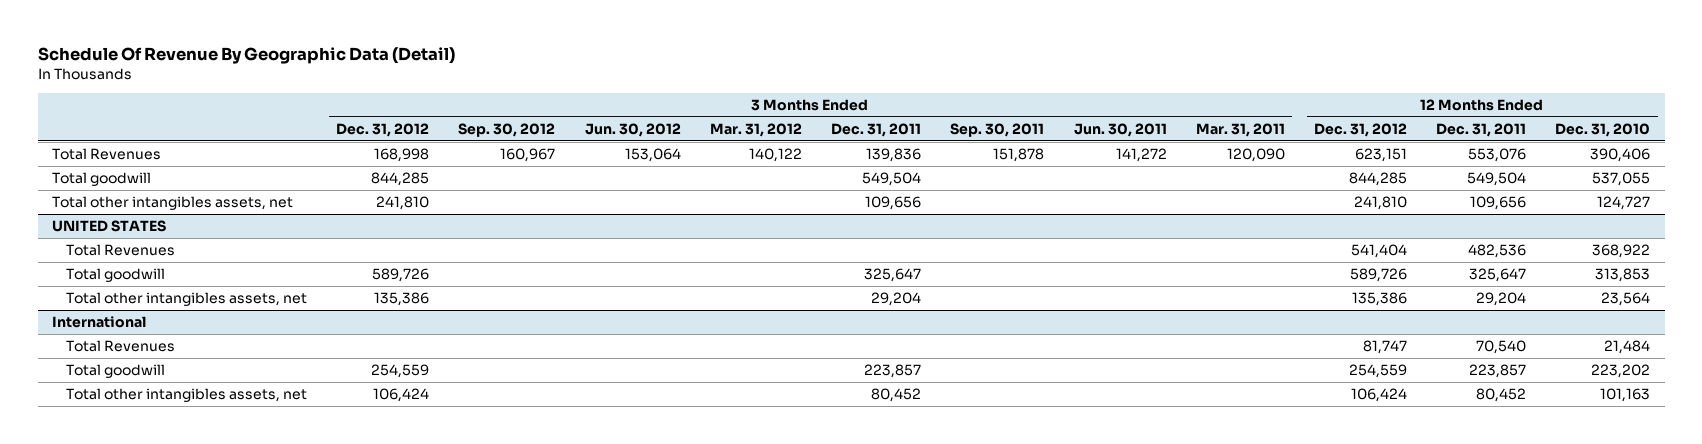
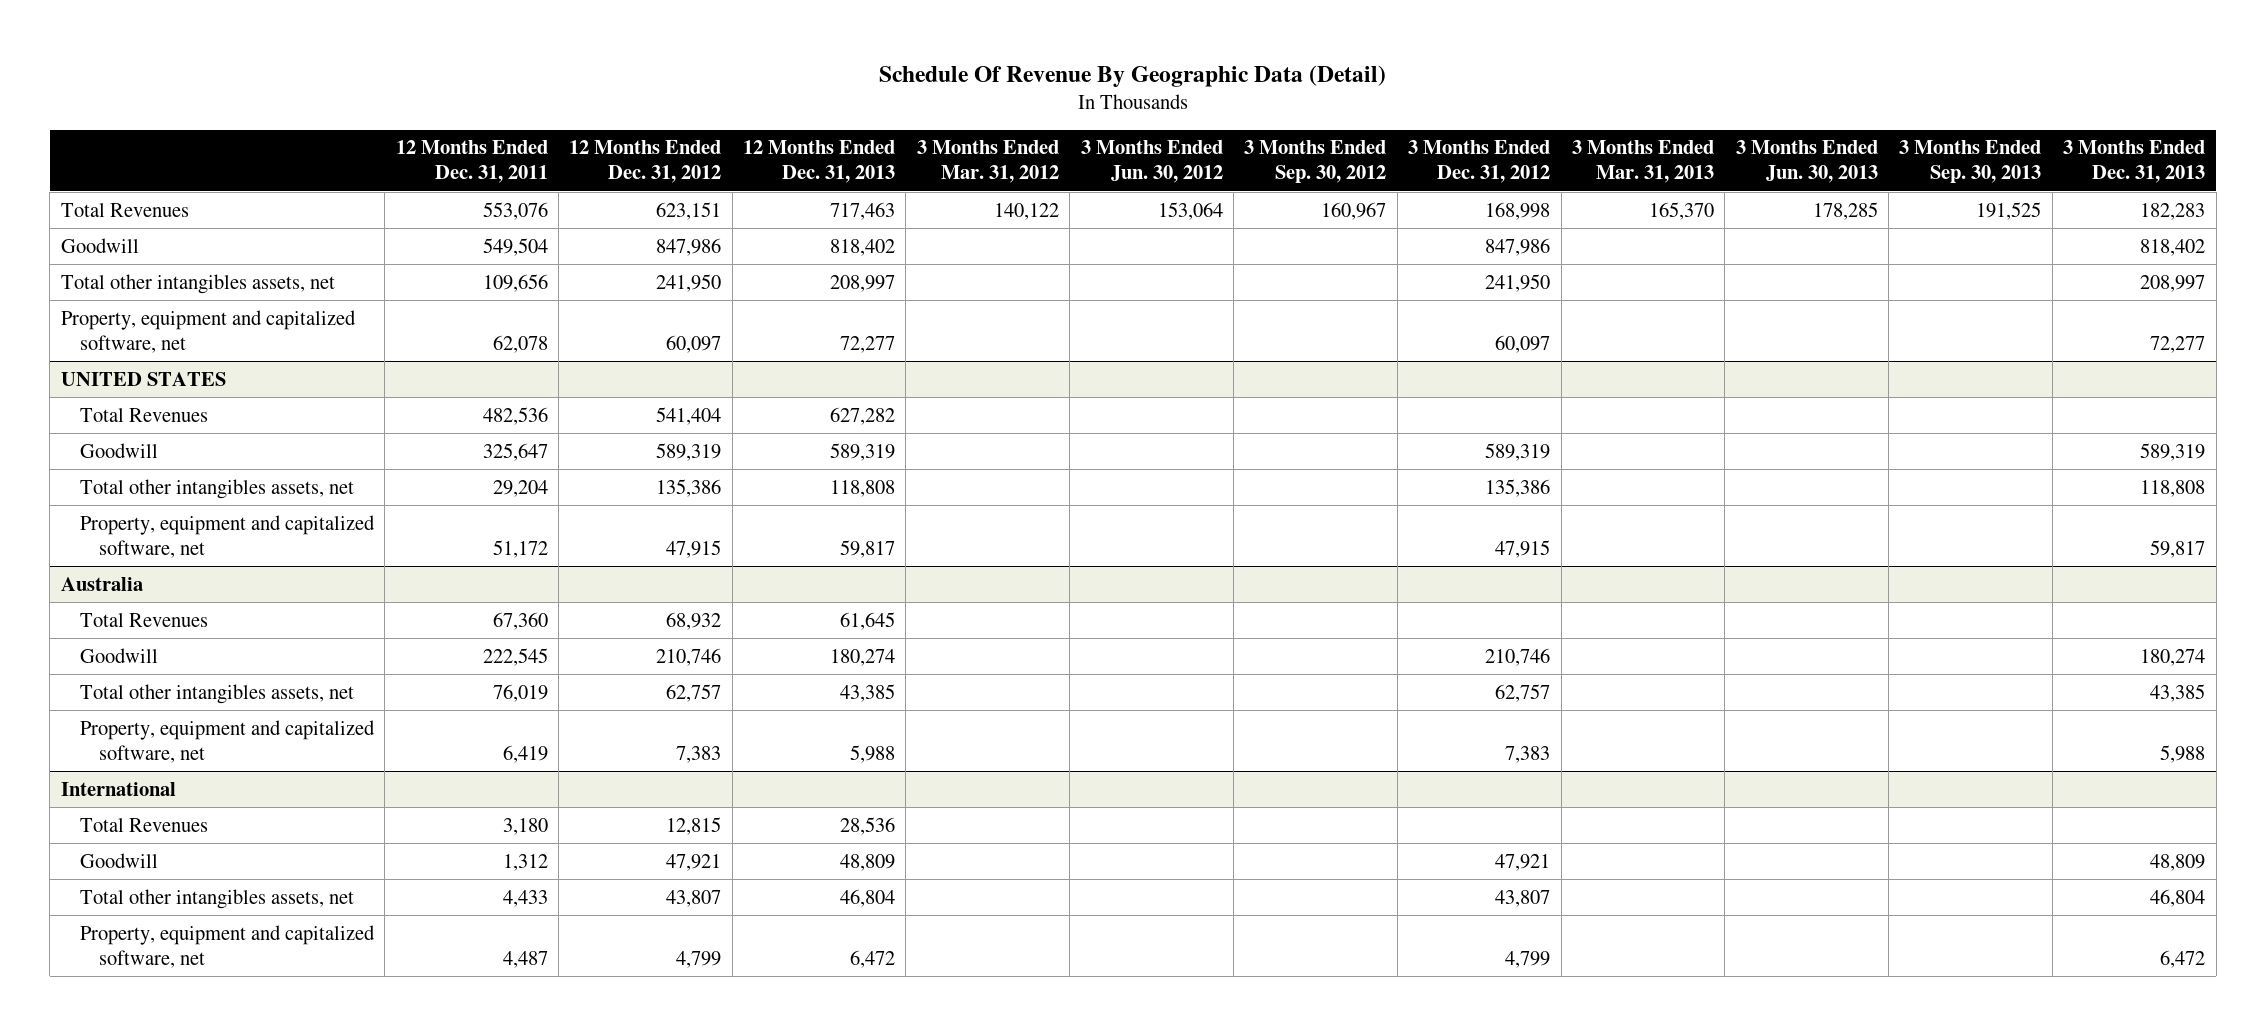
[831,122,922,137] Dec. 31, 2011 -> none
[950,122,1045,137] Sep. 30, 2011 -> none
[1073,122,1167,137] Jun. 30, 2011 -> none
[1195,122,1285,137] Mar. 31, 2011 -> none
[1555,122,1651,137] Dec. 31, 2010 -> none
none -> [743,140,896,184] 12 Months Ended Dec. 31, 2013
none -> [1571,140,1714,184] 3 Months Ended Mar. 31, 2013
none -> [1735,140,1878,184] 3 Months Ended Jun. 30, 2013
none -> [1899,140,2042,184] 3 Months Ended Sep. 30, 2013
none -> [2063,140,2206,184] 3 Months Ended Dec. 31, 2013
[52,172,152,187] Total goodwill -> [60,237,139,253] Goodwill
[371,172,430,187] 844,285 -> [1485,237,1551,256] 847,986
[1348,172,1407,187] 844,285 -> [656,237,722,256] 847,986
[376,196,430,211] 241,810 -> [1485,273,1551,292] 241,950
[1353,196,1407,211] 241,810 -> [656,273,722,292] 241,950
none -> [60,309,356,353] Property, equipment and capitalized software, net
[66,268,166,283] Total goodwill -> [79,442,158,458] Goodwill
[372,268,430,283] 589,726 -> [1485,442,1551,461] 589,319
[1349,268,1407,283] 589,726 -> [656,442,722,461] 589,319
none -> [79,514,375,558] Property, equipment and capitalized software, net
none -> [60,576,143,591] Australia
none -> [79,612,208,627] Total Revenues
none -> [79,647,158,663] Goodwill
none -> [79,683,354,704] Total other intangibles assets, net
none -> [79,719,375,763] Property, equipment and capitalized software, net
[1362,340,1407,355] 81,747 -> [666,816,722,835] 12,815
[1476,340,1527,355] 70,540 -> [502,817,548,835] 3,180
[66,364,166,379] Total goodwill -> [79,852,158,868] Goodwill
[371,364,430,379] 254,559 -> [1495,853,1551,871] 47,921
[1348,364,1407,379] 254,559 -> [666,853,722,871] 47,921
[1469,364,1527,379] 223,857 -> [502,853,548,871] 1,312
[373,388,430,403] 106,424 -> [1495,889,1551,907] 43,807
[1350,388,1407,403] 106,424 -> [666,889,722,907] 43,807
[1476,388,1527,403] 80,452 -> [502,889,548,907] 4,433
none -> [79,924,375,968] Property, equipment and capitalized software, net

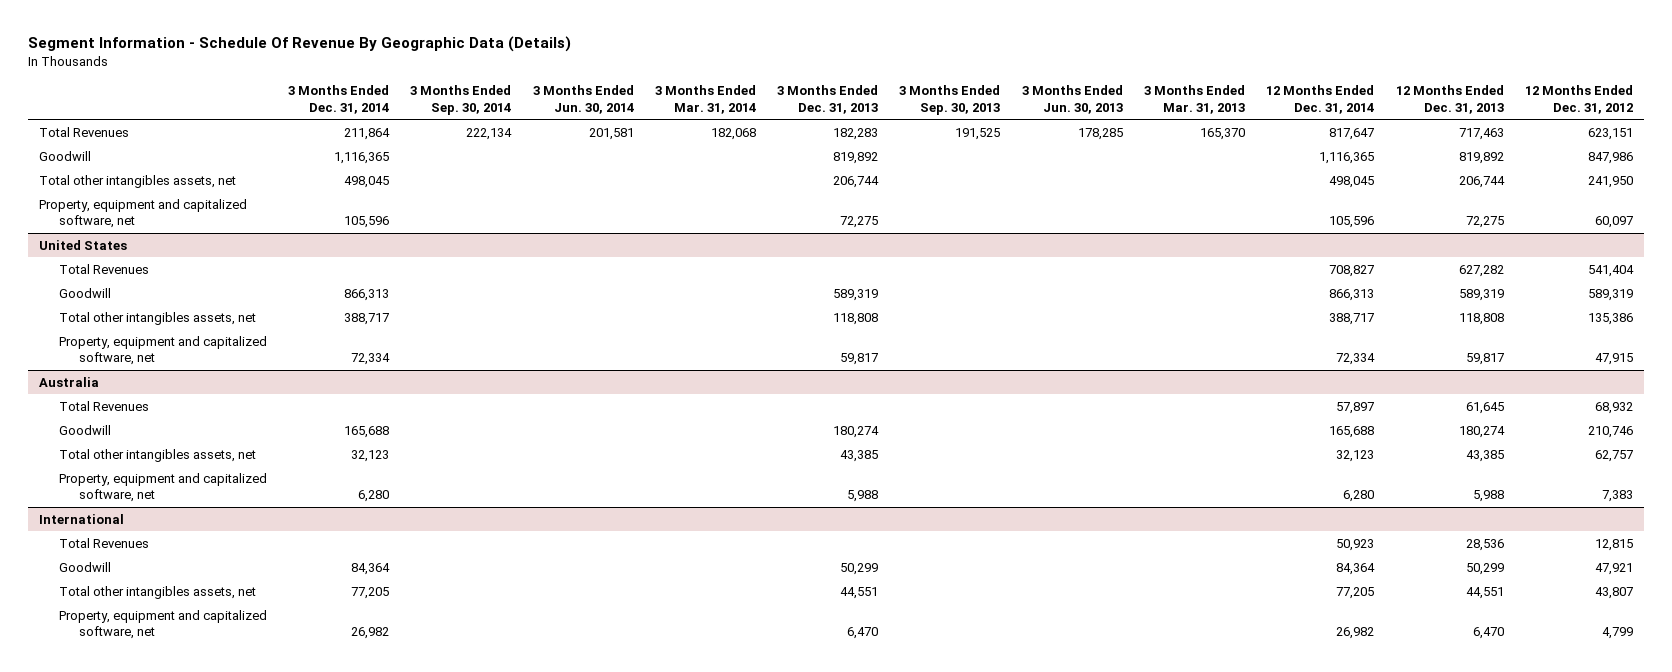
[879,64,1387,87] Schedule Of Revenue By Geographic Data (Detail) -> [28,36,572,53] Segment Information - Schedule Of Revenue By Geographic Data (Details)
[395,140,548,184] 12 Months Ended Dec. 31, 2011 -> none
[916,140,1059,184] 3 Months Ended Mar. 31, 2012 -> none
[1080,140,1223,184] 3 Months Ended Jun. 30, 2012 -> none
[1244,140,1387,184] 3 Months Ended Sep. 30, 2012 -> none
[1408,140,1551,184] 3 Months Ended Dec. 31, 2012 -> none
none -> [288,85,390,114] 3 Months Ended Dec. 31, 2014
none -> [410,85,512,115] 3 Months Ended Sep. 30, 2014
none -> [532,85,634,114] 3 Months Ended Jun. 30, 2014
none -> [654,85,756,114] 3 Months Ended Mar. 31, 2014
none -> [1266,85,1375,114] 12 Months Ended Dec. 31, 2014
[830,238,896,256] 818,402 -> [1458,151,1504,164] 819,892
[2140,238,2206,256] 818,402 -> [833,151,879,164] 819,892
[830,274,896,292] 208,997 -> [1458,175,1505,188] 206,744
[2140,274,2206,292] 208,997 -> [833,175,880,188] 206,744
[840,335,896,353] 72,277 -> [1465,216,1504,229] 72,275
[2150,335,2206,353] 72,277 -> [840,216,879,229] 72,275
[60,371,226,386] UNITED STATES -> [38,239,127,250] United States
[840,853,896,871] 48,809 -> [1465,562,1504,575] 50,299
[2150,853,2206,871] 48,809 -> [840,562,879,575] 50,299
[840,888,896,907] 46,804 -> [1465,586,1504,599] 44,551
[2150,888,2206,907] 46,804 -> [840,586,879,599] 44,551
[850,949,896,968] 6,472 -> [1472,627,1504,640] 6,470
[2160,949,2206,968] 6,472 -> [847,627,879,640] 6,470

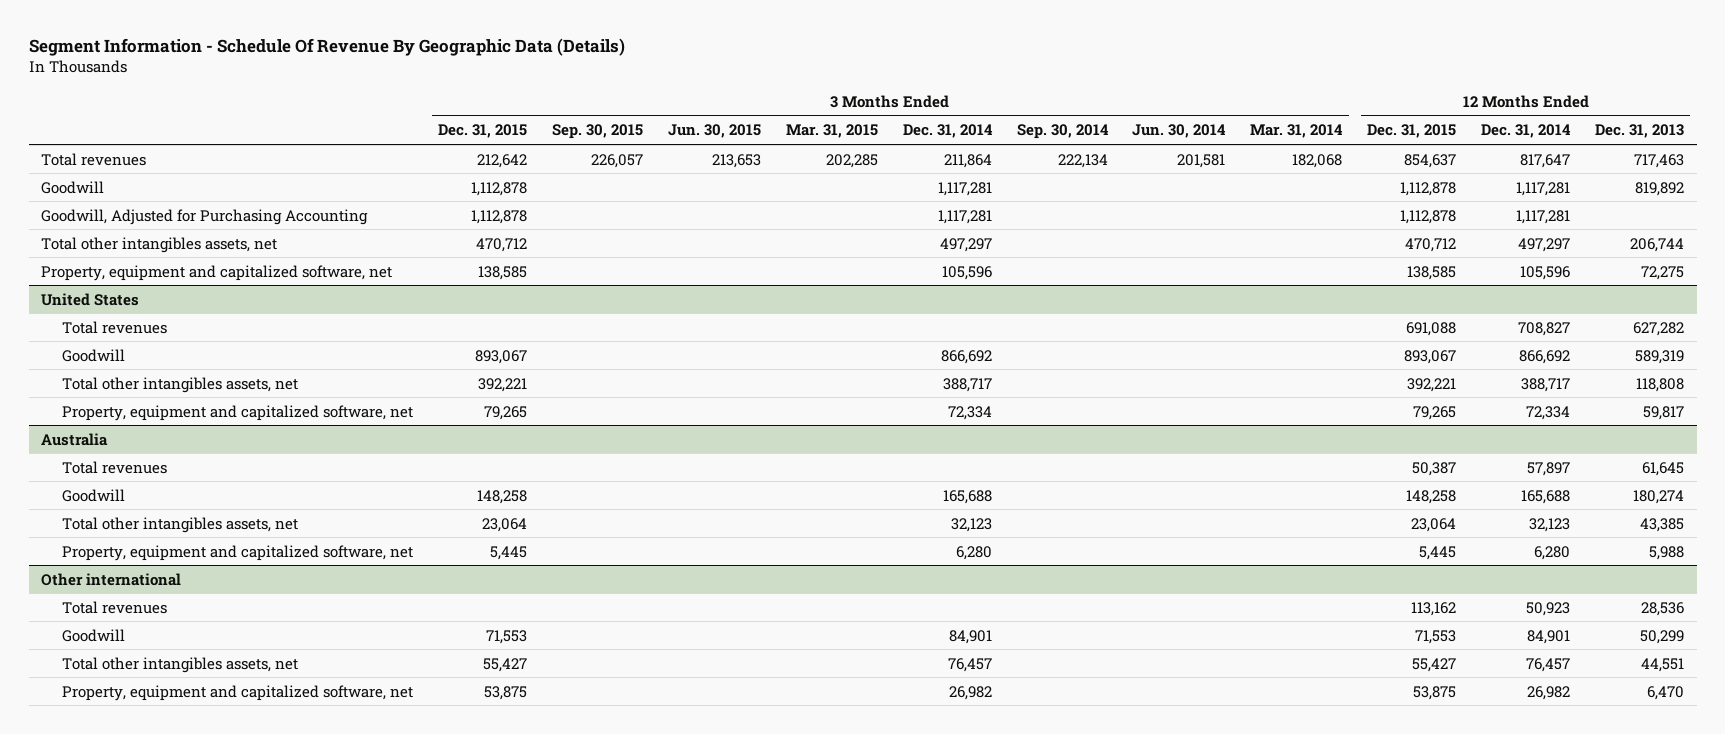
[777,85,879,114] 3 Months Ended Dec. 31, 2013 -> none
[899,85,1001,115] 3 Months Ended Sep. 30, 2013 -> none
[1021,85,1123,114] 3 Months Ended Jun. 30, 2013 -> none
[1144,85,1246,114] 3 Months Ended Mar. 31, 2013 -> none
[1524,85,1633,114] 12 Months Ended Dec. 31, 2012 -> none
none -> [438,124,528,139] Dec. 31, 2015
none -> [551,124,643,140] Sep. 30, 2015
none -> [667,124,761,139] Jun. 30, 2015
none -> [785,124,878,139] Mar. 31, 2015
none -> [1367,124,1457,139] Dec. 31, 2015
[38,126,129,137] Total Revenues -> [41,152,147,166] Total revenues
[334,151,390,164] 1,116,365 -> [937,181,992,196] 1,117,281
[1319,151,1375,164] 1,116,365 -> [1516,181,1571,196] 1,117,281
none -> [41,208,369,225] Goodwill, Adjusted for Purchasing Accounting
[344,175,390,188] 498,045 -> [939,237,992,252] 497,297
[1329,175,1375,188] 498,045 -> [1518,237,1571,252] 497,297
[58,263,149,274] Total Revenues -> [62,320,168,334] Total revenues
[344,288,390,301] 866,313 -> [940,349,992,364] 866,692
[1329,288,1375,301] 866,313 -> [1519,349,1571,364] 866,692
[58,400,149,411] Total Revenues -> [62,460,168,474] Total revenues
[38,513,124,524] International -> [41,572,182,586] Other international
[58,537,149,548] Total Revenues -> [62,600,168,614] Total revenues
[351,562,391,575] 84,364 -> [948,629,992,644] 84,901
[1336,562,1376,575] 84,364 -> [1527,629,1571,644] 84,901
[351,586,390,599] 77,205 -> [947,657,992,672] 76,457
[1336,586,1375,599] 77,205 -> [1526,657,1571,672] 76,457

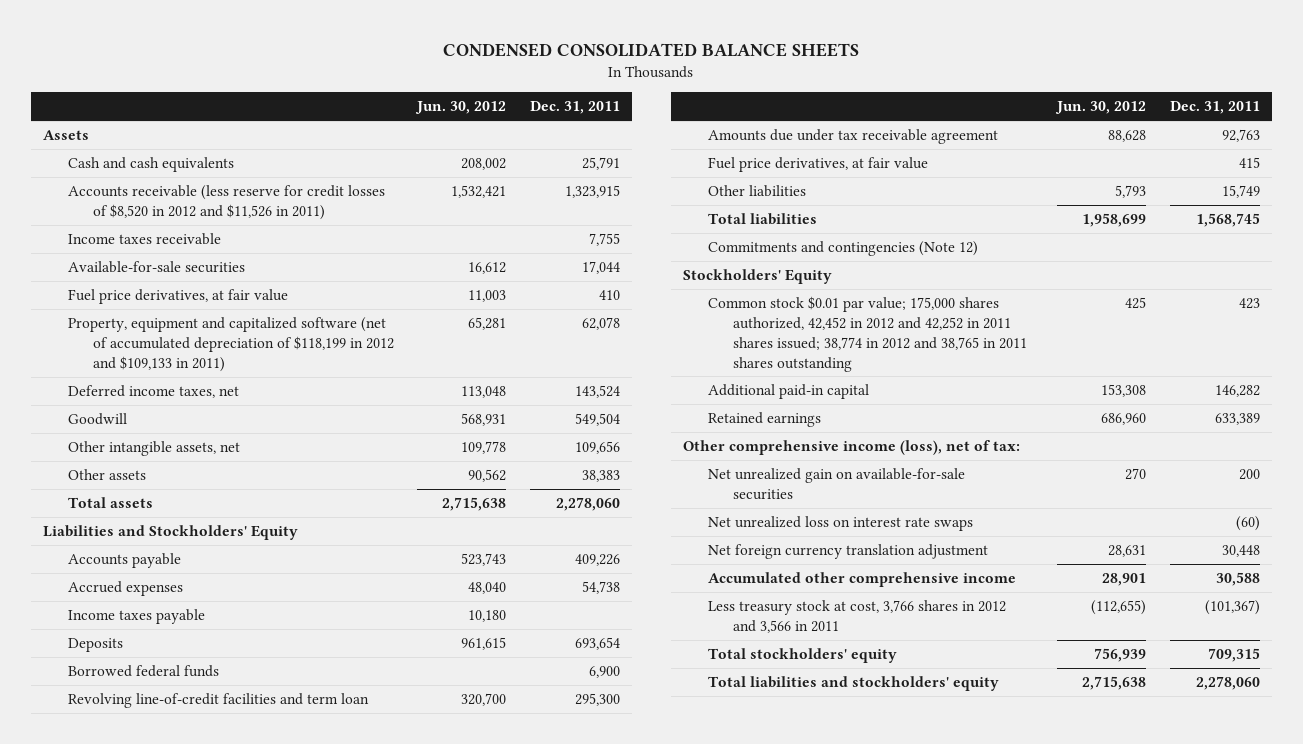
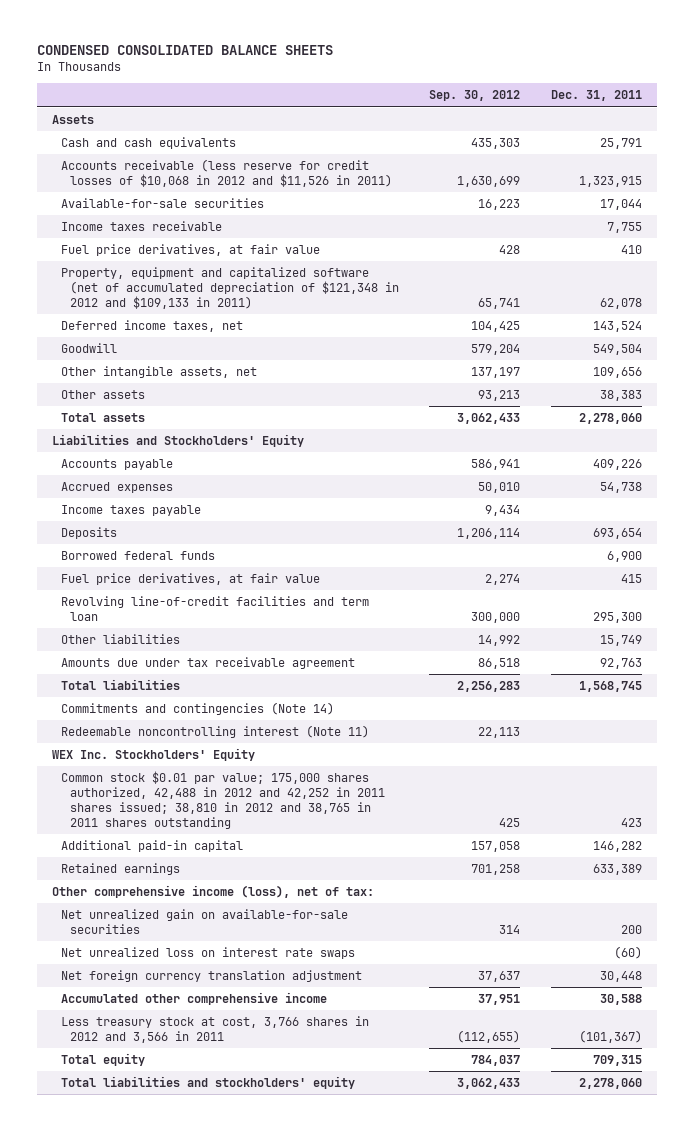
[415,101,507,115] Jun. 30, 2012 -> none
none -> [429,90,521,102] Sep. 30, 2012
[67,184,385,220] Accounts receivable (less reserve for credit losses of $8,520 in 2012 and $11,526 in 2011) -> [60,159,392,187] Accounts receivable (less reserve for credit losses of $10,068 in 2012 and $11,526 in 2011)
[67,232,221,245] Income taxes receivable -> [60,221,222,232] Income taxes receivable
[67,316,395,372] Property, equipment and capitalized software (net of accumulated depreciation of $118,199 in 2012 and $109,133 in 2011) -> [60,267,399,309] Property, equipment and capitalized software (net of accumulated depreciation of $121,348 in 2012 and $109,133 in 2011)
[67,692,369,708] Revolving line-of-credit facilities and term loan -> [60,596,369,621] Revolving line-of-credit facilities and term loan
[707,128,998,144] Amounts due under tax receivable agreement -> [60,657,355,670] Amounts due under tax receivable agreement
[707,240,978,256] Commitments and contingencies (Note 12) -> [60,702,334,716] Commitments and contingencies (Note 14)
none -> [60,725,369,739] Redeemable noncontrolling interest (Note 11)
[682,268,832,284] Stockholders' Equity -> [52,748,256,762] WEX Inc. Stockholders' Equity
[707,295,1027,372] Common stock $0.01 par value; 175,000 shares authorized, 42,452 in 2012 and 42,252 in 2011 shares issued; 38,774 in 2012 and 38,765 in 2011 shares outstanding -> [60,771,385,829] Common stock $0.01 par value; 175,000 shares authorized, 42,488 in 2012 and 42,252 in 2011 shares issued; 38,810 in 2012 and 38,765 in 2011 shares outstanding
[707,647,897,663] Total stockholders' equity -> [60,1053,145,1067] Total equity

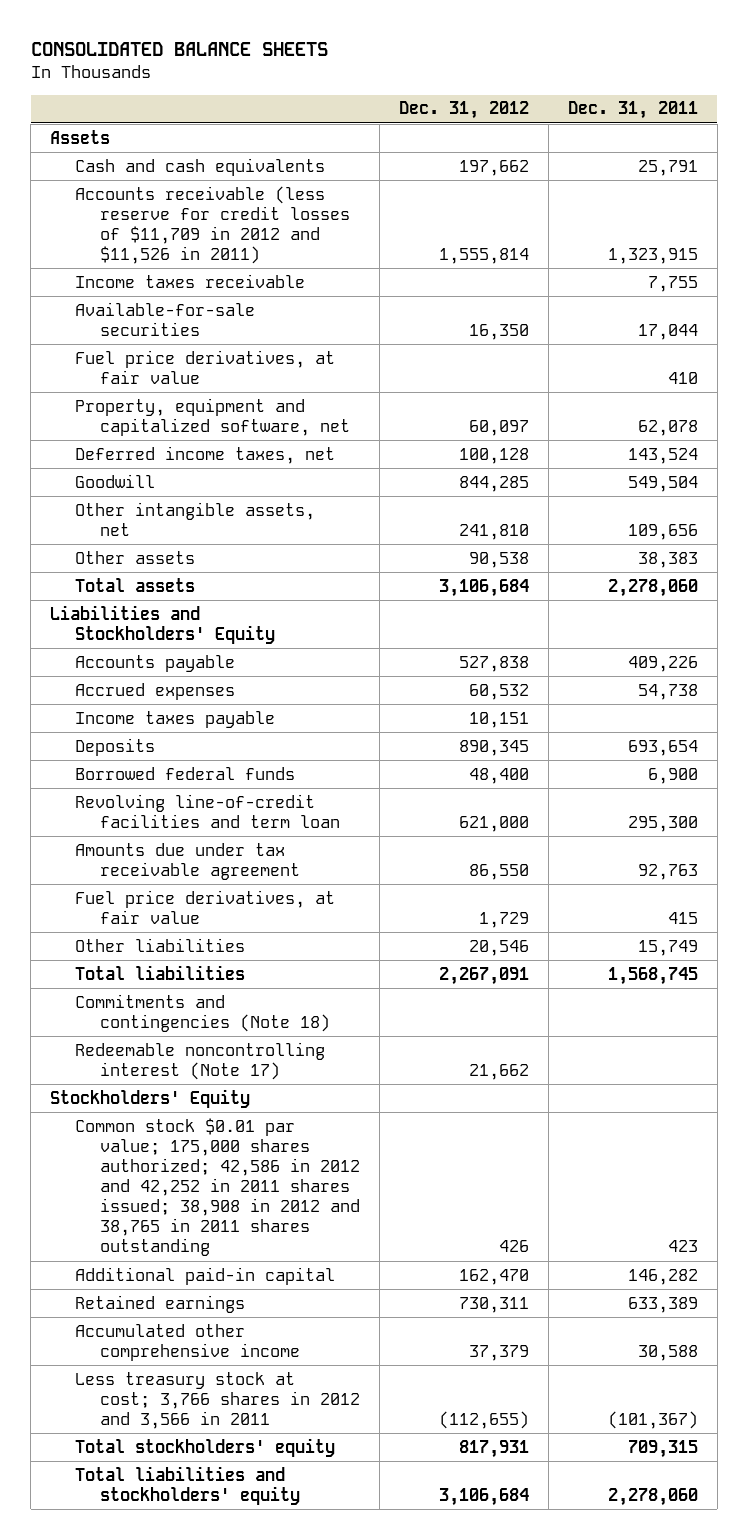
[36,45,333,56] CONDENSED CONSOLIDATED BALANCE SHEETS -> [30,42,328,57] CONSOLIDATED BALANCE SHEETS
[429,90,521,102] Sep. 30, 2012 -> none
none -> [398,101,529,120] Dec. 31, 2012
[60,159,392,187] Accounts receivable (less reserve for credit losses of $10,068 in 2012 and $11,526 in 2011) -> [75,185,350,265] Accounts receivable (less reserve for credit losses of $11,709 in 2012 and $11,526 in 2011)
[60,198,264,209] Available-for-sale securities -> [75,301,256,336] Available-for-sale securities
[60,267,399,309] Property, equipment and capitalized software (net of accumulated depreciation of $121,348 in 2012 and $109,133 in 2011) -> [75,397,350,436] Property, equipment and capitalized software, net
[60,573,320,586] Fuel price derivatives, at fair value -> [75,889,336,924] Fuel price derivatives, at fair value
[60,634,180,645] Other liabilities -> [75,937,246,952] Other liabilities
[60,702,334,716] Commitments and contingencies (Note 14) -> [75,993,330,1032] Commitments and contingencies (Note 18)
[60,725,369,739] Redeemable noncontrolling interest (Note 11) -> [75,1041,326,1080] Redeemable noncontrolling interest (Note 17)
[52,748,256,762] WEX Inc. Stockholders' Equity -> [50,1088,251,1108] Stockholders' Equity
[60,771,385,829] Common stock $0.01 par value; 175,000 shares authorized, 42,488 in 2012 and 42,252 in 2011 shares issued; 38,810 in 2012 and 38,765 in 2011 shares outstanding -> [75,1117,360,1257] Common stock $0.01 par value; 175,000 shares authorized; 42,586 in 2012 and 42,252 in 2011 shares issued; 38,908 in 2012 and 38,765 in 2011 shares outstanding
[52,885,375,899] Other comprehensive income (loss), net of tax: -> none
[60,909,348,934] Net unrealized gain on available-for-sale securities -> none
[60,947,355,960] Net unrealized loss on interest rate swaps -> none
[60,970,362,983] Net foreign currency translation adjustment -> none
[60,1016,369,1043] Less treasury stock at cost, 3,766 shares in 2012 and 3,566 in 2011 -> [75,1371,360,1429] Less treasury stock at cost; 3,766 shares in 2012 and 3,566 in 2011
[60,1053,145,1067] Total equity -> [75,1437,336,1457] Total stockholders' equity

